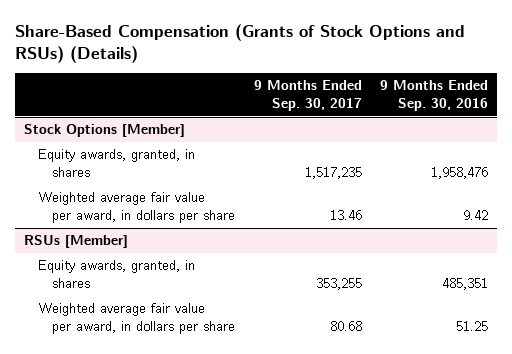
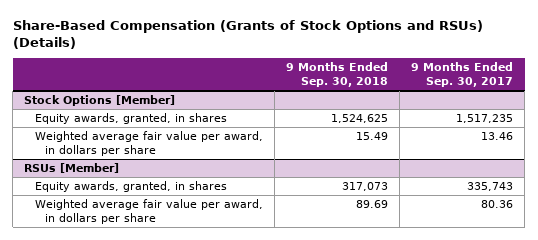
[380,80,489,112] 9 Months Ended Sep. 30, 2016 -> none
none -> [285,62,388,88] 9 Months Ended Sep. 30, 2018
[315,278,362,291] 353,255 -> [467,182,514,192] 335,743
[329,321,362,332] 80.68 -> [481,200,514,209] 80.36

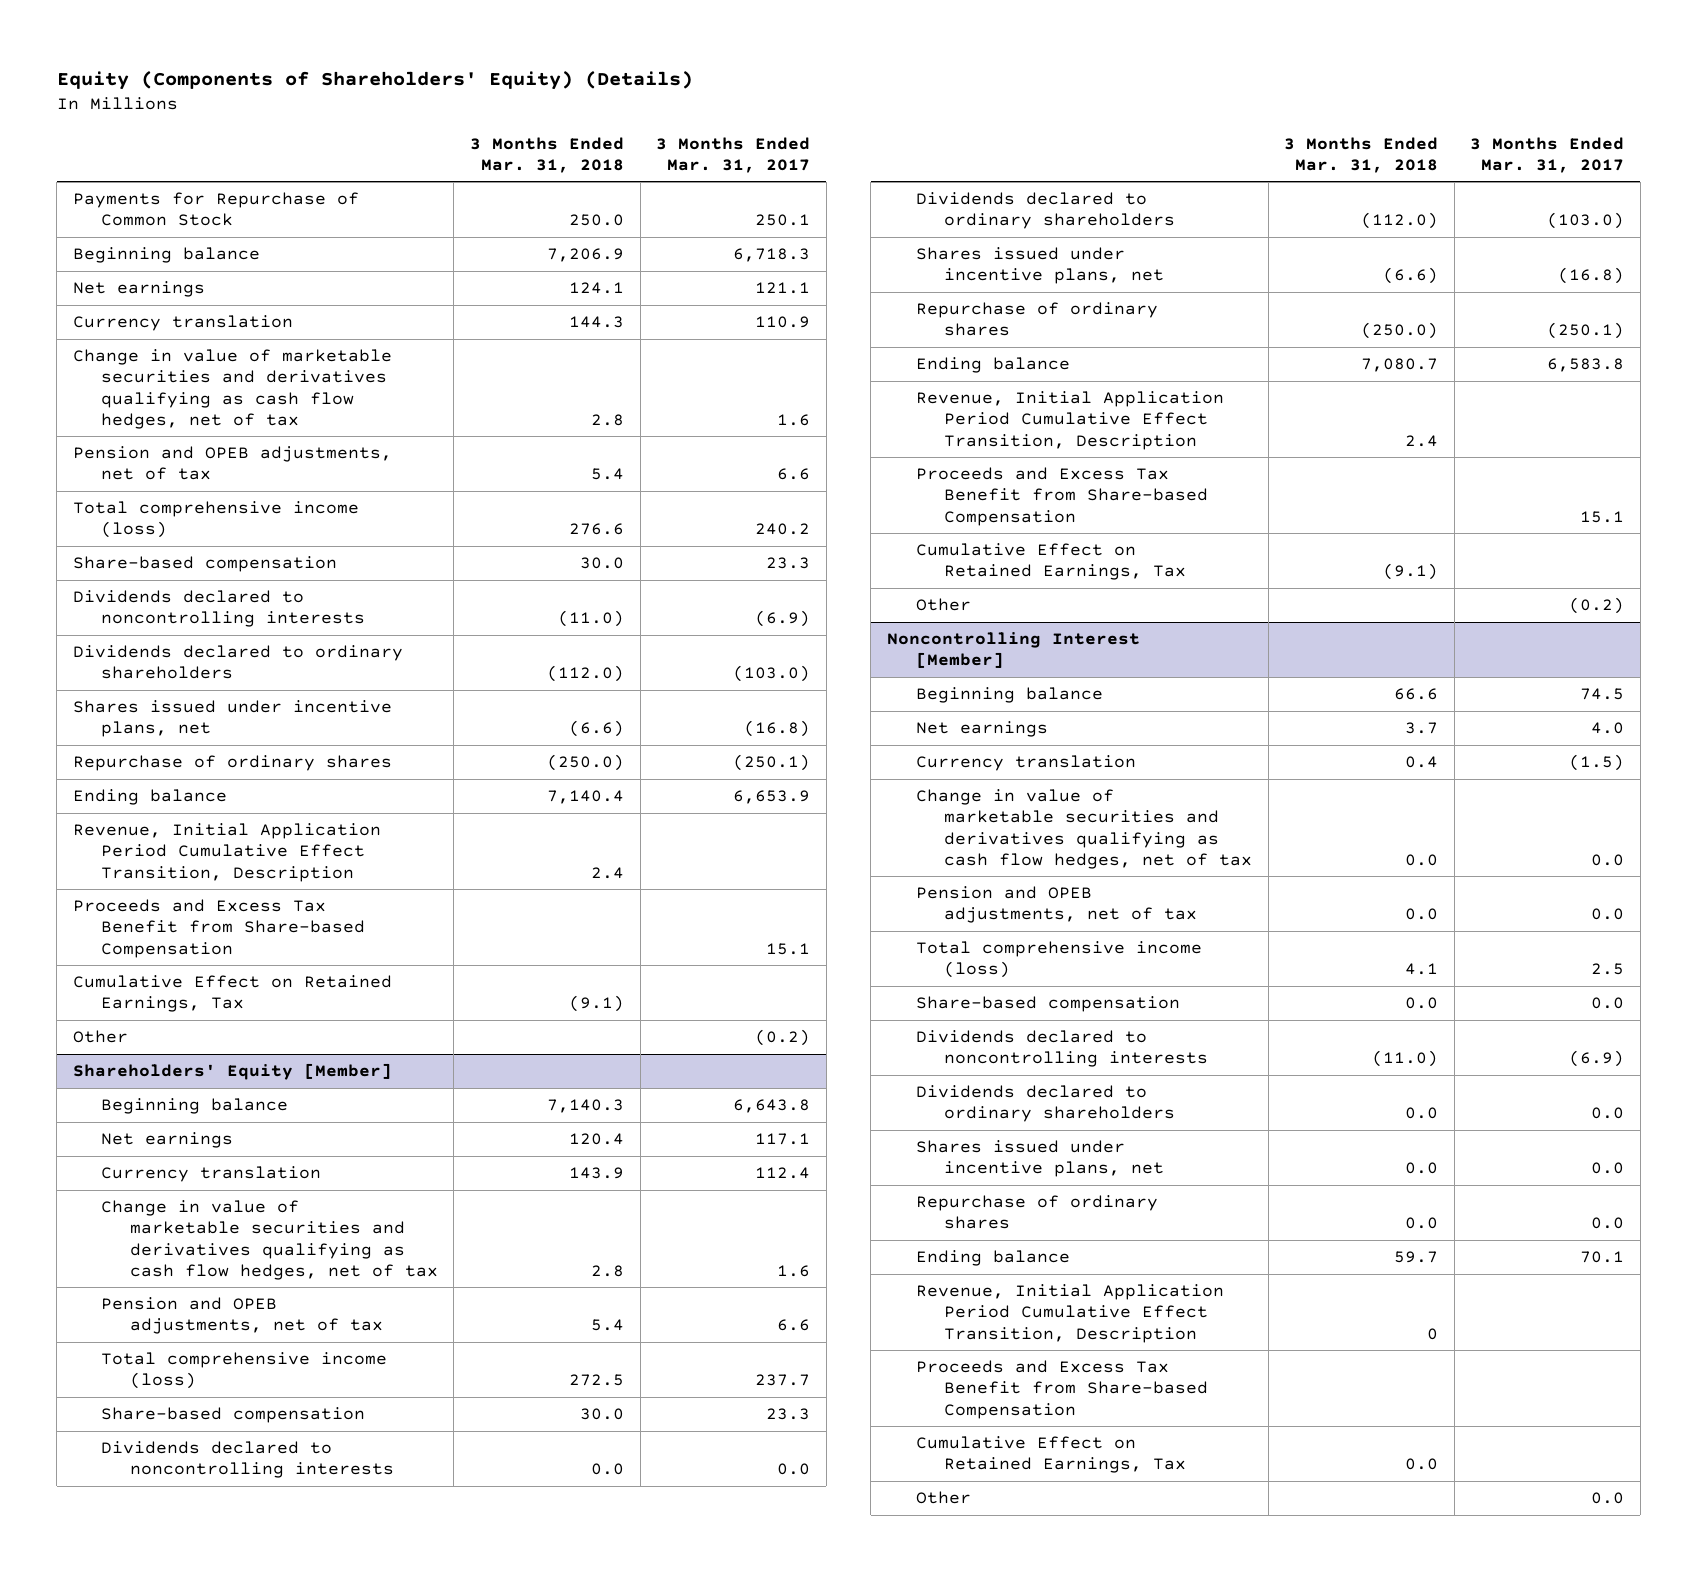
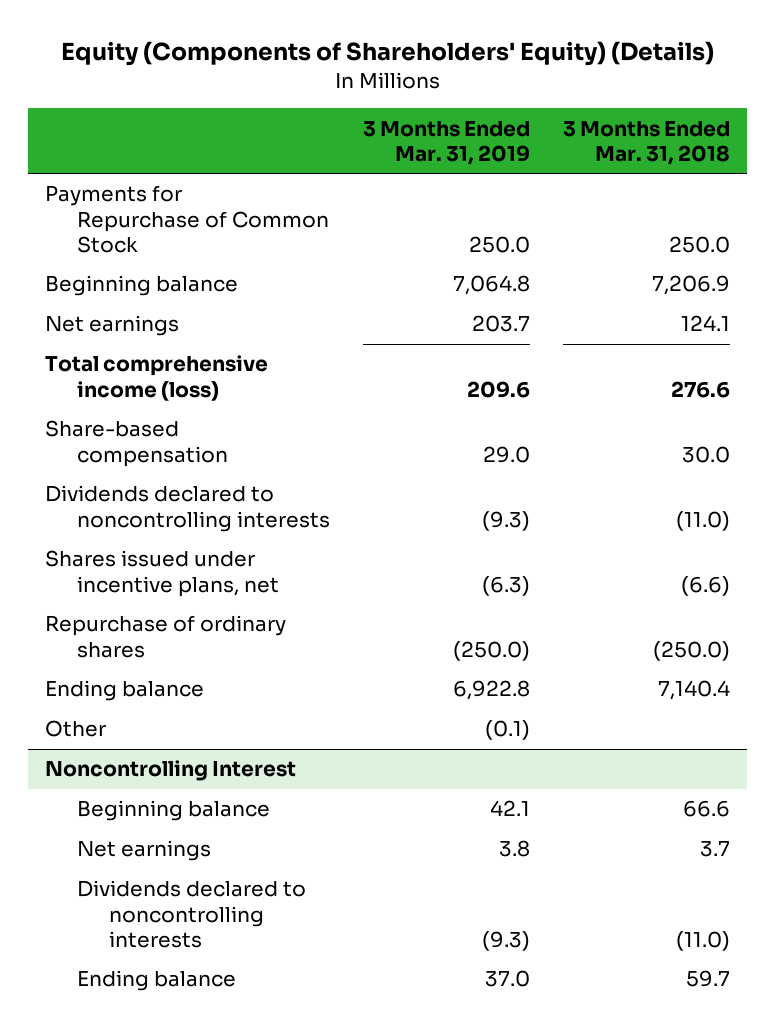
[656,136,811,174] 3 Months Ended Mar. 31, 2017 -> none
none -> [362,120,530,165] 3 Months Ended Mar. 31, 2019
[72,315,293,332] Currency translation -> none
[72,349,392,429] Change in value of marketable securities and derivatives qualifying as cash flow hedges, net of tax -> none
[72,446,392,481] Pension and OPEB adjustments, net of tax -> none
[72,645,403,680] Dividends declared to ordinary shareholders -> none
[72,823,381,882] Revenue, Initial Application Period Cumulative Effect Transition, Description -> none
[72,899,366,958] Proceeds and Excess Tax Benefit from Share-based Compensation -> none
[72,975,392,1013] Cumulative Effect on Retained Earnings, Tax -> none
[72,1063,392,1081] Shareholders' Equity [Member] -> none
[101,1098,289,1115] Beginning balance -> none
[101,1132,234,1149] Net earnings -> none
[101,1166,322,1183] Currency translation -> none
[101,1200,438,1280] Change in value of marketable securities and derivatives qualifying as cash flow hedges, net of tax -> none
[101,1297,383,1335] Pension and OPEB adjustments, net of tax -> none
[101,1352,388,1390] Total comprehensive income (loss) -> none
[101,1407,366,1424] Share-based compensation -> none
[101,1441,394,1479] Dividends declared to noncontrolling interests -> none
[915,192,1176,230] Dividends declared to ordinary shareholders -> none
[915,247,1165,285] Shares issued under incentive plans, net -> none
[915,302,1158,337] Repurchase of ordinary shares -> none
[915,357,1070,374] Ending balance -> none
[915,391,1224,450] Revenue, Initial Application Period Cumulative Effect Transition, Description -> none
[915,467,1209,526] Proceeds and Excess Tax Benefit from Share-based Compensation -> none
[915,543,1187,581] Cumulative Effect on Retained Earnings, Tax -> none
[915,598,971,612] Other -> none
[887,632,1141,669] Noncontrolling Interest [Member] -> [44,760,296,782] Noncontrolling Interest
[915,755,1136,772] Currency translation -> none
[915,789,1253,869] Change in value of marketable securities and derivatives qualifying as cash flow hedges, net of tax -> none
[915,886,1198,924] Pension and OPEB adjustments, net of tax -> none
[915,941,1202,979] Total comprehensive income (loss) -> none
[915,996,1180,1013] Share-based compensation -> none
[915,1085,1176,1123] Dividends declared to ordinary shareholders -> none
[915,1140,1165,1178] Shares issued under incentive plans, net -> none
[915,1195,1158,1230] Repurchase of ordinary shares -> none
[915,1284,1224,1343] Revenue, Initial Application Period Cumulative Effect Transition, Description -> none
[915,1360,1209,1419] Proceeds and Excess Tax Benefit from Share-based Compensation -> none
[915,1436,1187,1474] Cumulative Effect on Retained Earnings, Tax -> none
[915,1491,971,1505] Other -> none

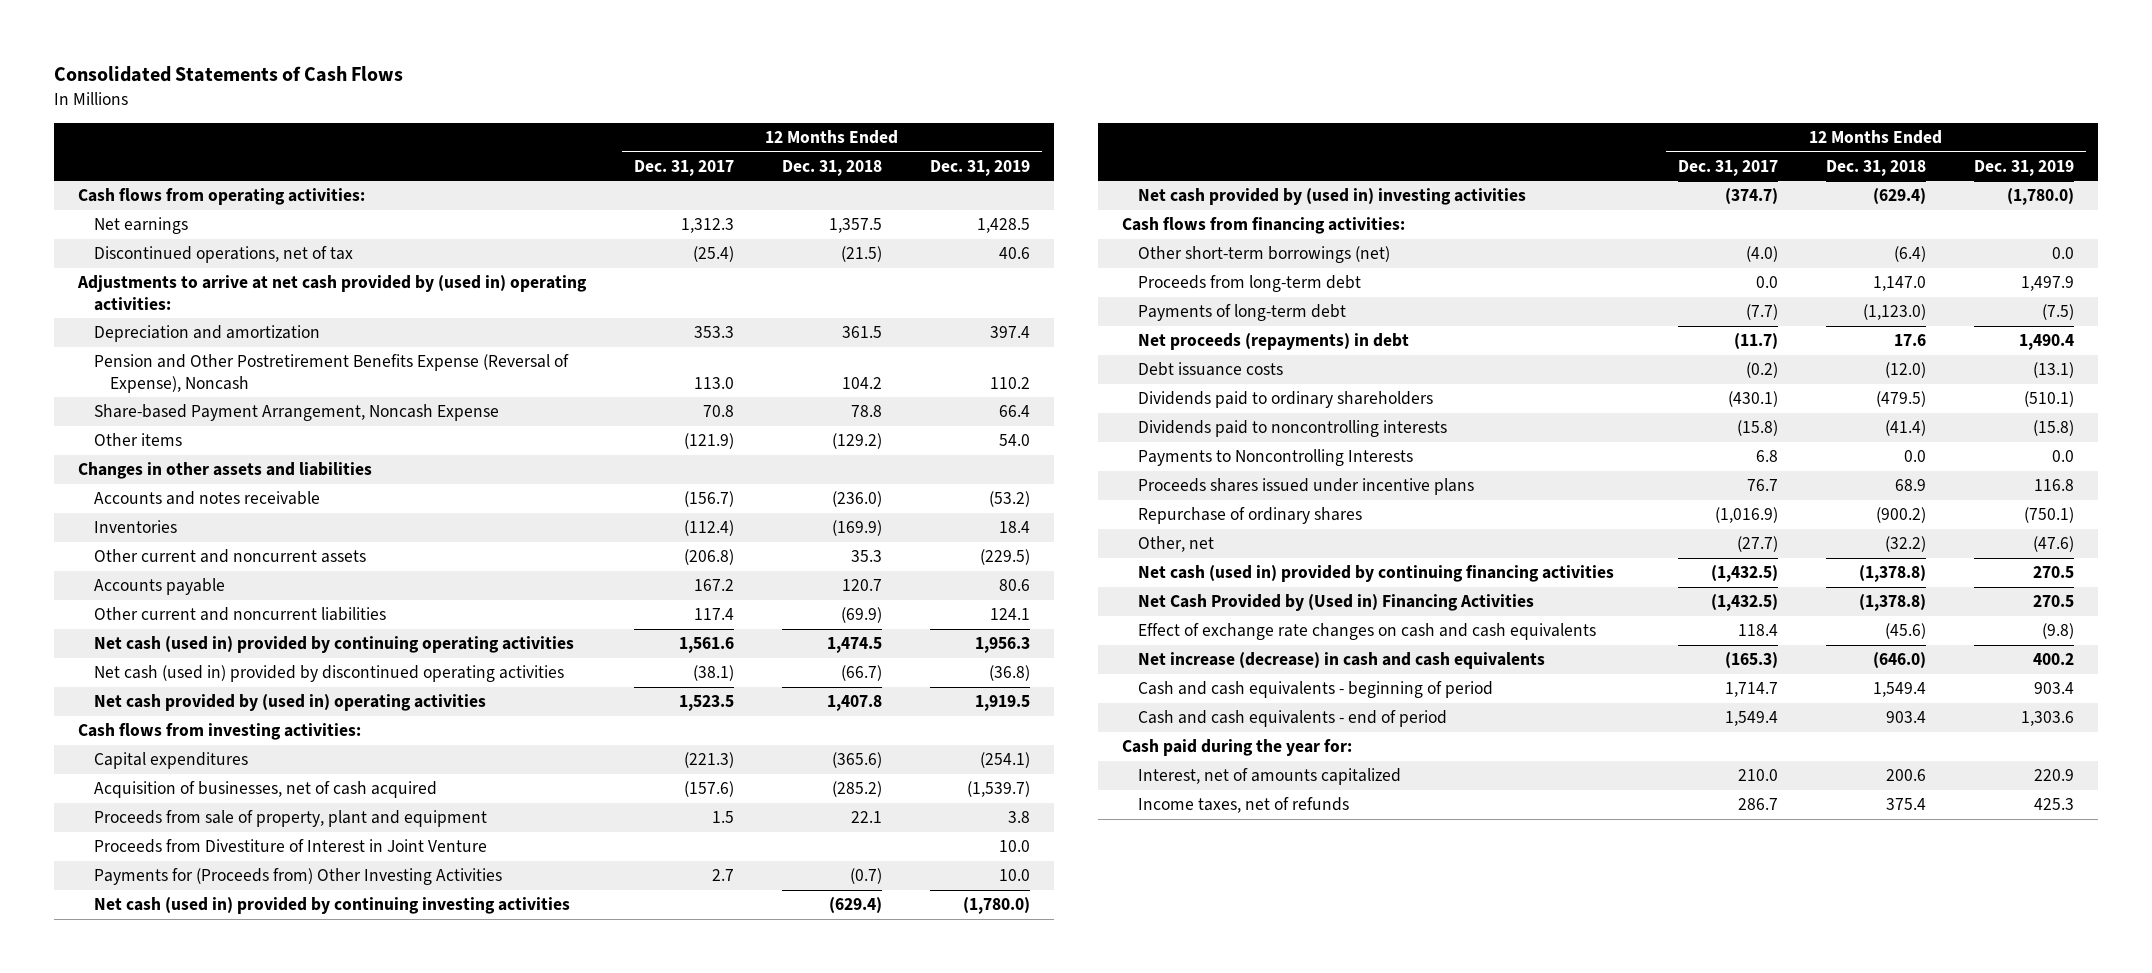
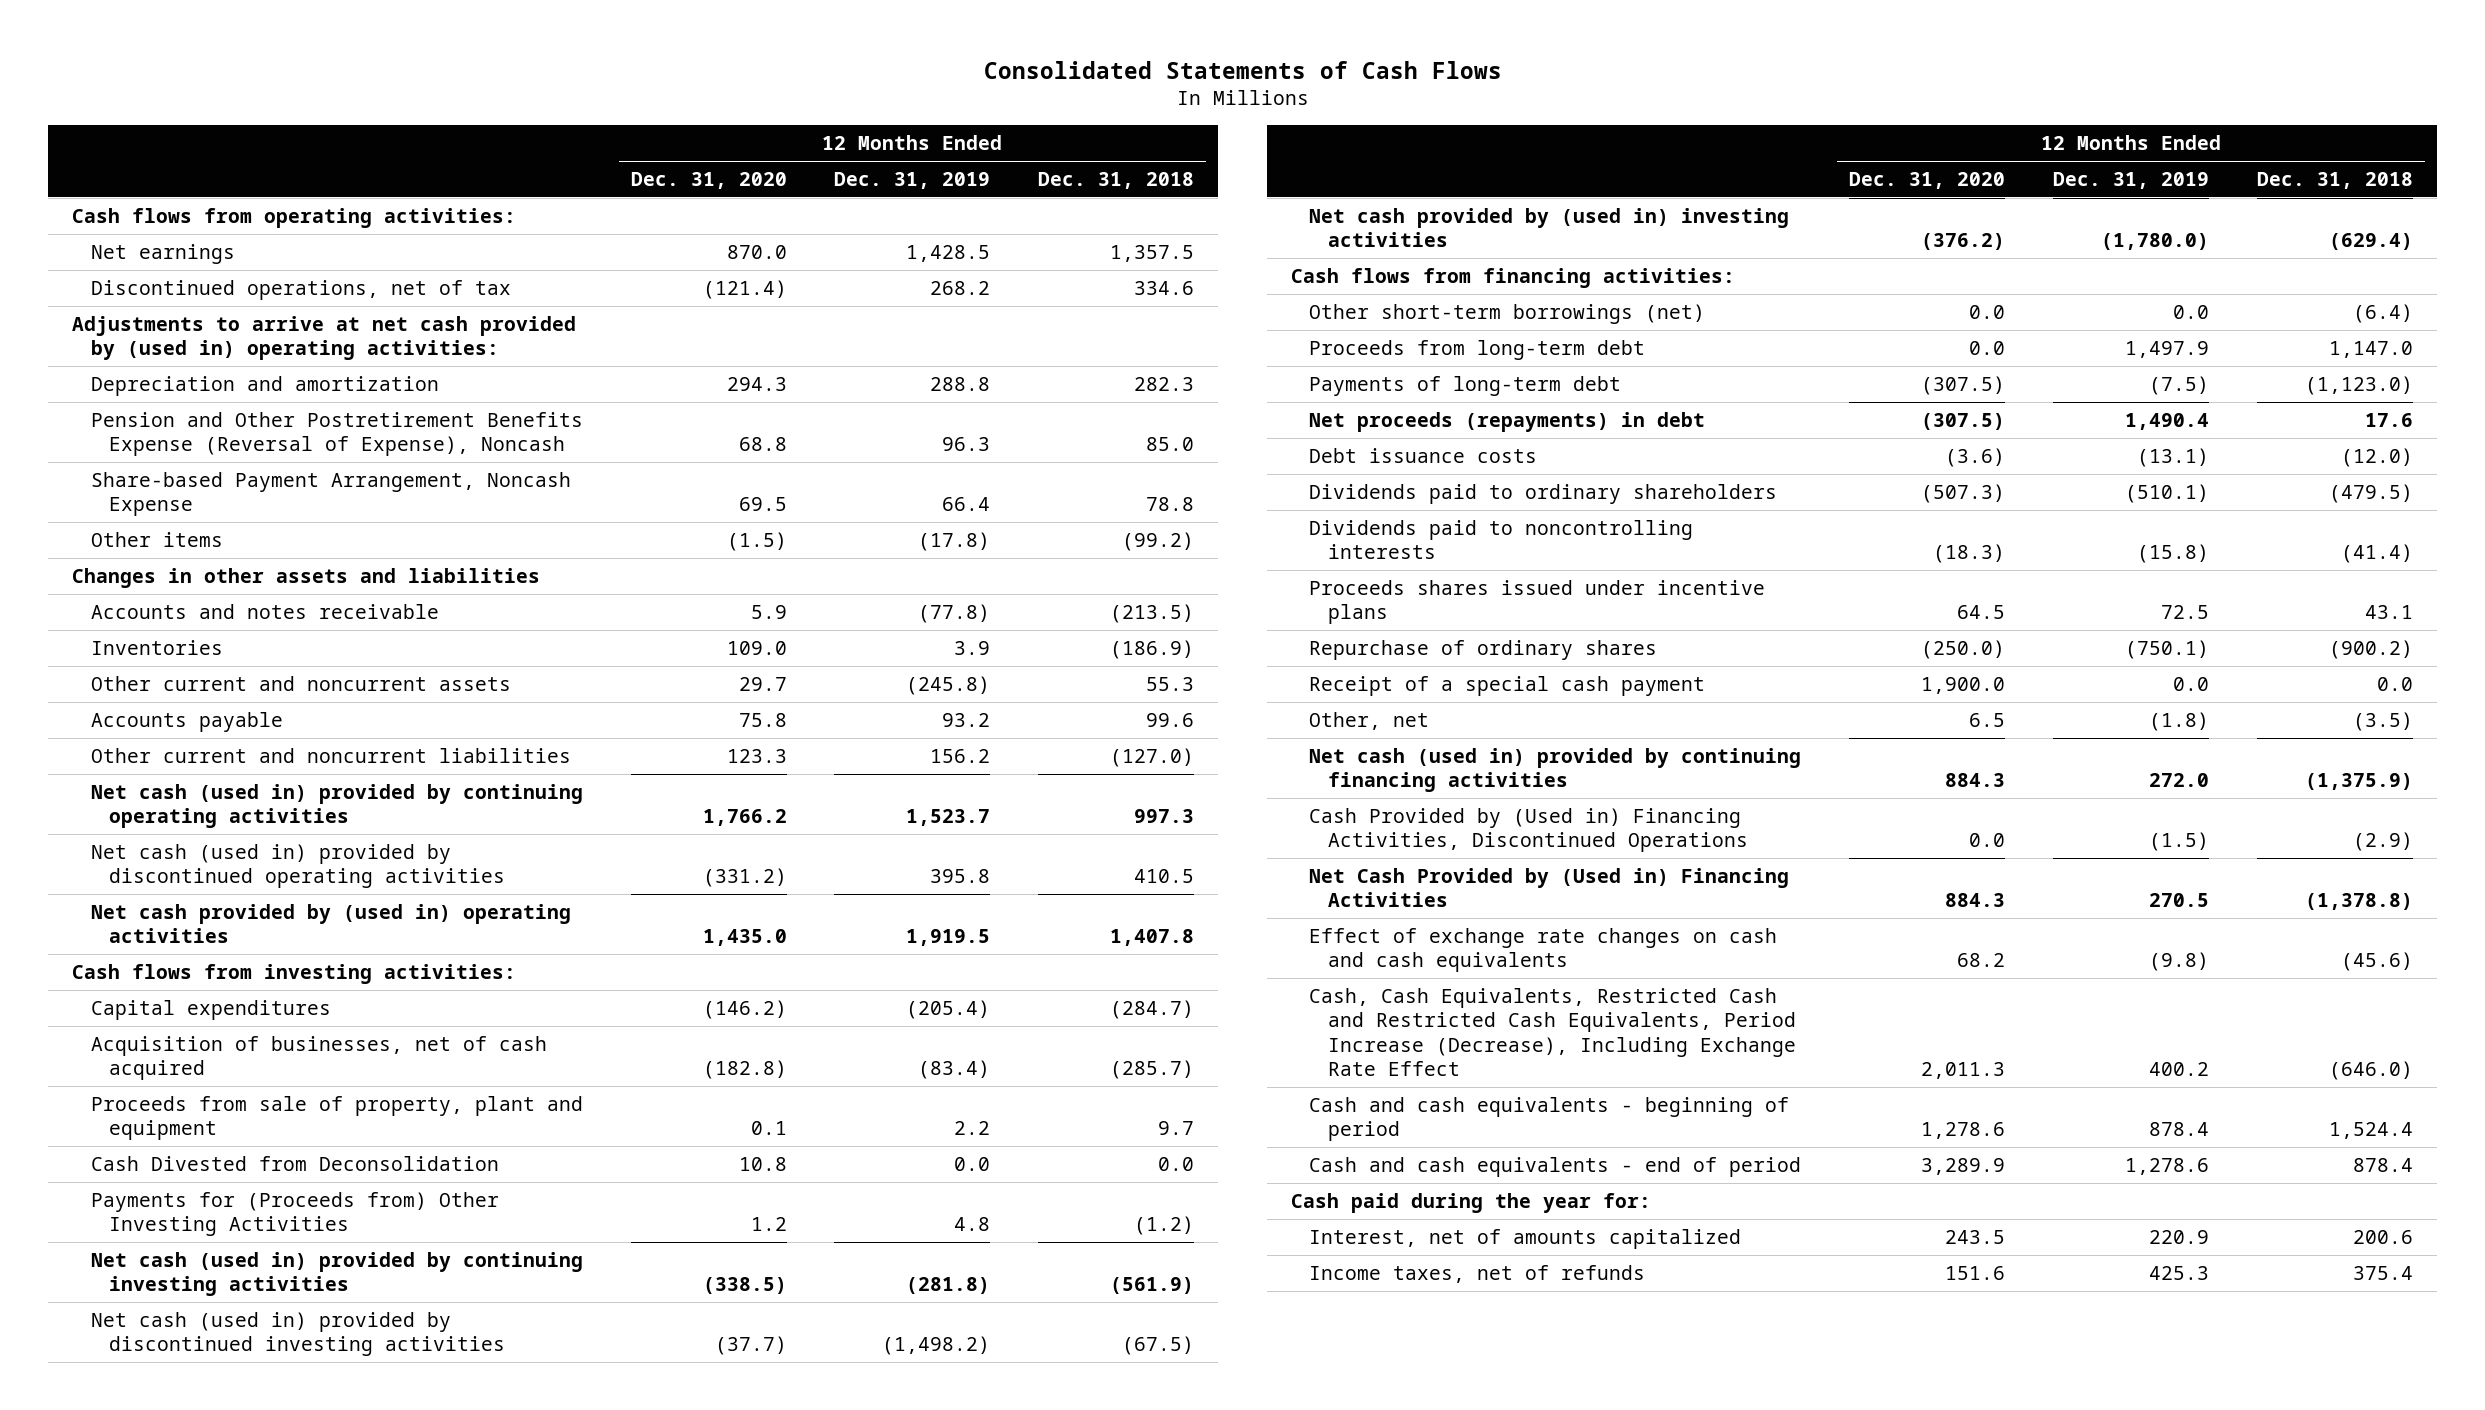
[634,159,735,176] Dec. 31, 2017 -> none
none -> [630,172,787,190] Dec. 31, 2020
[841,246,883,263] (21.5) -> [1134,281,1195,296] 334.6
[999,247,1031,260] 40.6 -> [930,281,991,296] 268.2
[842,326,883,339] 361.5 -> [1134,377,1195,392] 282.3
[990,326,1031,339] 397.4 -> [930,377,991,392] 288.8
[842,376,883,389] 104.2 -> [1146,437,1195,452] 85.0
[990,376,1031,389] 110.2 -> [942,437,991,452] 96.3
[832,433,883,450] (129.2) -> [1122,532,1195,552] (99.2)
[999,434,1031,447] 54.0 -> [918,532,991,552] (17.8)
[832,491,883,508] (236.0) -> [1110,604,1195,624] (213.5)
[989,491,1031,508] (53.2) -> [918,604,991,624] (77.8)
[832,520,883,537] (169.9) -> [1110,640,1195,660] (186.9)
[999,521,1031,534] 18.4 -> [954,641,991,656] 3.9
[851,550,883,563] 35.3 -> [1146,677,1195,692] 55.3
[980,549,1031,566] (229.5) -> [906,676,991,696] (245.8)
[842,579,883,592] 120.7 -> [1146,713,1195,728] 99.6
[999,579,1031,592] 80.6 -> [942,713,991,728] 93.2
[841,607,883,624] (69.9) -> [1110,748,1195,768] (127.0)
[990,608,1031,621] 124.1 -> [930,749,991,764] 156.2
[827,637,883,654] 1,474.5 -> [1134,809,1195,824] 997.3
[975,637,1031,654] 1,956.3 -> [906,809,991,827] 1,523.7
[841,665,883,682] (66.7) -> [1134,869,1195,884] 410.5
[989,665,1031,682] (36.8) -> [930,869,991,884] 395.8
[94,839,488,854] Proceeds from Divestiture of Interest in Joint Venture -> none
[832,752,883,769] (365.6) -> [1110,1000,1195,1020] (284.7)
[980,752,1031,769] (254.1) -> [906,1000,991,1020] (205.4)
[832,781,883,798] (285.2) -> [1110,1060,1195,1080] (285.7)
[967,781,1031,798] (1,539.7) -> [918,1060,991,1080] (83.4)
[851,811,883,824] 22.1 -> [1158,1121,1195,1136] 9.7
[1008,811,1031,824] 3.8 -> [954,1121,991,1136] 2.2
none -> [90,1156,499,1172] Cash Divested from Deconsolidation
[850,868,883,885] (0.7) -> [1134,1216,1195,1236] (1.2)
[999,869,1031,882] 10.0 -> [954,1217,991,1232] 4.8
[829,897,883,914] (629.4) -> [1110,1277,1195,1295] (561.9)
[963,897,1031,915] (1,780.0) -> [906,1277,991,1295] (281.8)
none -> [90,1312,506,1357] Net cash (used in) provided by discontinued investing activities
[1137,449,1413,467] Payments to Noncontrolling Interests -> none
[1895,479,1927,492] 68.9 -> [2364,605,2413,620] 43.1
[2034,479,2075,492] 116.8 -> [2161,605,2210,620] 72.5
none -> [1309,676,1706,697] Receipt of a special cash payment
[1885,536,1927,553] (32.2) -> [2352,712,2413,732] (3.5)
[2033,536,2075,553] (47.6) -> [2149,712,2210,732] (1.8)
[1859,565,1927,583] (1,378.8) -> [2304,773,2413,791] (1,375.9)
[2033,566,2075,579] 270.5 -> [2149,773,2210,788] 272.0
none -> [1309,808,1748,853] Cash Provided by (Used in) Financing Activities, Discontinued Operations
[1137,652,1545,670] Net increase (decrease) in cash and cash equivalents -> [1309,988,1796,1076] Cash, Cash Equivalents, Restricted Cash and Restricted Cash Equivalents, Period Increase (Decrease), Including Exchange Rate Effect
[1873,682,1927,698] 1,549.4 -> [2328,1122,2413,1140] 1,524.4
[2034,682,2075,695] 903.4 -> [2149,1122,2210,1137] 878.4
[1886,711,1927,724] 903.4 -> [2352,1158,2413,1173] 878.4
[2021,711,2075,727] 1,303.6 -> [2125,1158,2210,1176] 1,278.6

